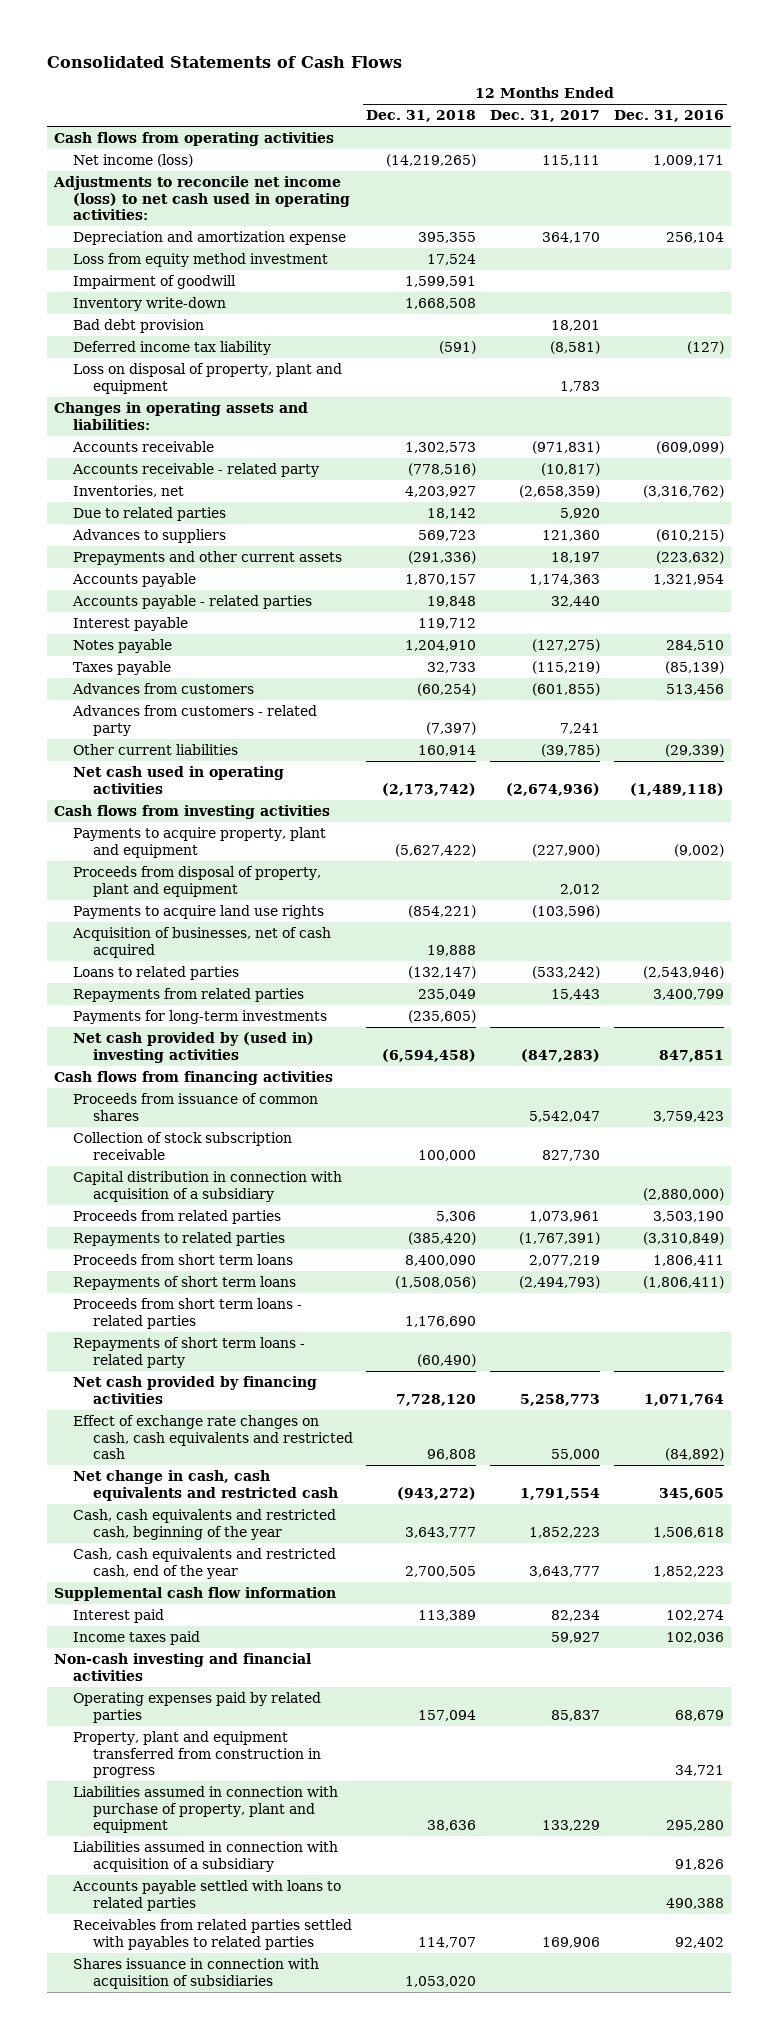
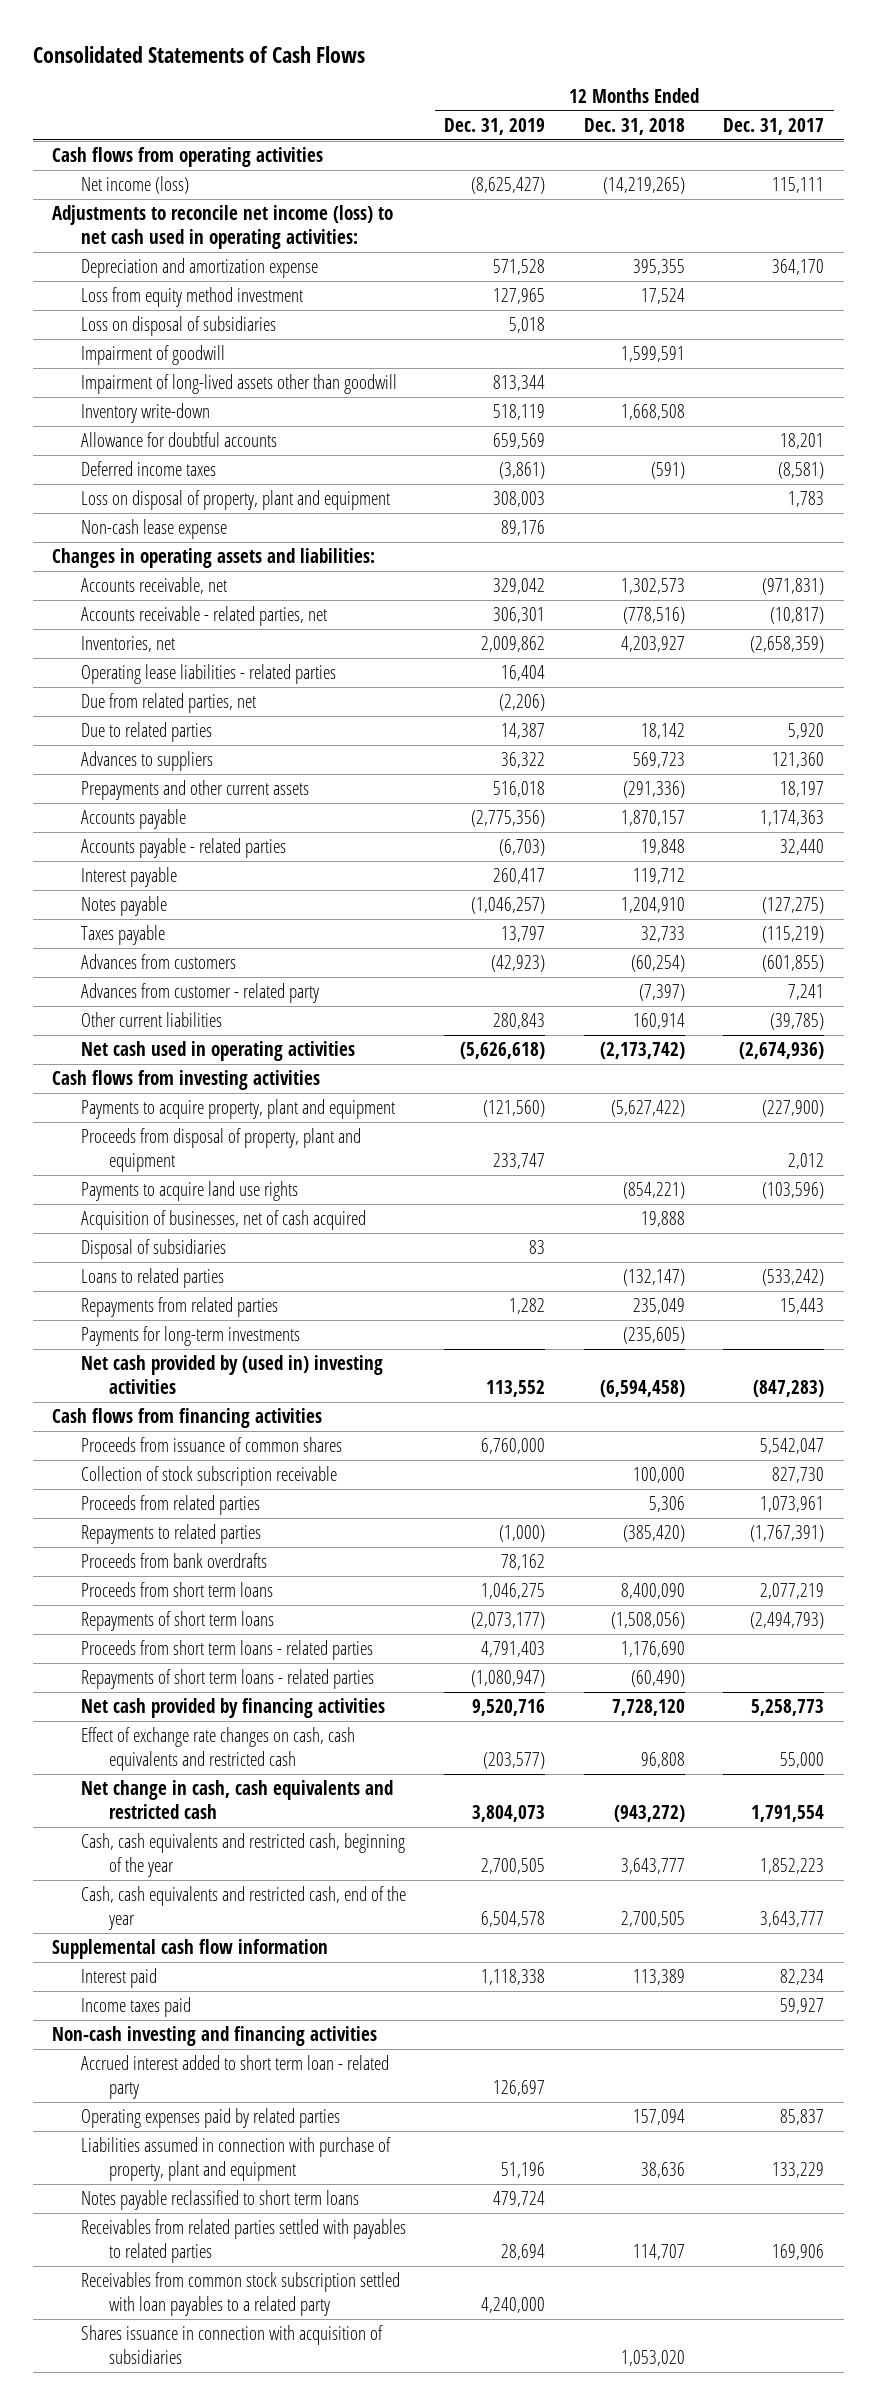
[613,110,724,123] Dec. 31, 2016 -> none
none -> [444,118,546,136] Dec. 31, 2019
none -> [80,316,276,337] Loss on disposal of subsidiaries
none -> [80,374,397,395] Impairment of long-lived assets other than goodwill
[73,319,205,334] Bad debt provision -> [80,432,277,448] Allowance for doubtful accounts
[73,341,272,356] Deferred income tax liability -> [80,461,216,477] Deferred income taxes
none -> [80,519,227,540] Non-cash lease expense
[72,441,215,453] Accounts receivable -> [80,577,227,595] Accounts receivable, net
[72,463,320,478] Accounts receivable - related party -> [80,606,327,627] Accounts receivable - related parties, net
none -> [80,664,336,685] Operating lease liabilities - related parties
none -> [80,693,256,714] Due from related parties, net
[72,705,318,736] Advances from customers - related party -> [80,983,319,1004] Advances from customer - related party
none -> [80,1239,226,1260] Disposal of subsidiaries
[73,1171,343,1202] Capital distribution in connection with acquisition of a subsidiary -> none
none -> [80,1553,267,1569] Proceeds from bank overdrafts
[73,1337,306,1368] Repayments of short term loans - related party -> [80,1669,374,1690] Repayments of short term loans - related parties
[53,1653,311,1681] Non-cash investing and financial activities -> [52,2026,378,2047] Non-cash investing and financing activities
none -> [80,2055,389,2100] Accrued interest added to short term loan - related party
[73,1731,321,1779] Property, plant and equipment transferred from construction in progress -> none
[73,1841,339,1872] Liabilities assumed in connection with acquisition of a subsidiary -> none
[72,1880,342,1911] Accounts payable settled with loans to related parties -> none
none -> [80,2190,359,2211] Notes payable reclassified to short term loans
none -> [80,2272,400,2317] Receivables from common stock subscription settled with loan payables to a related party

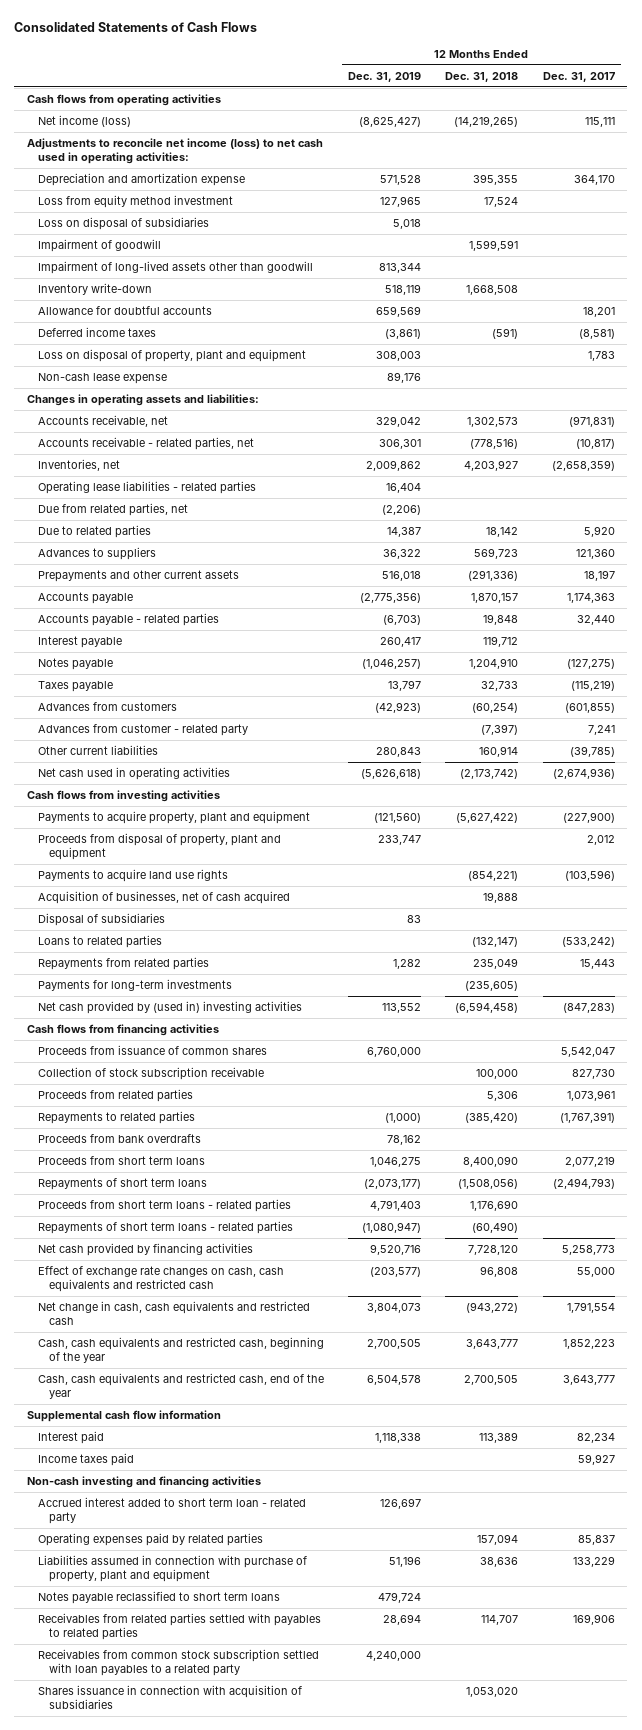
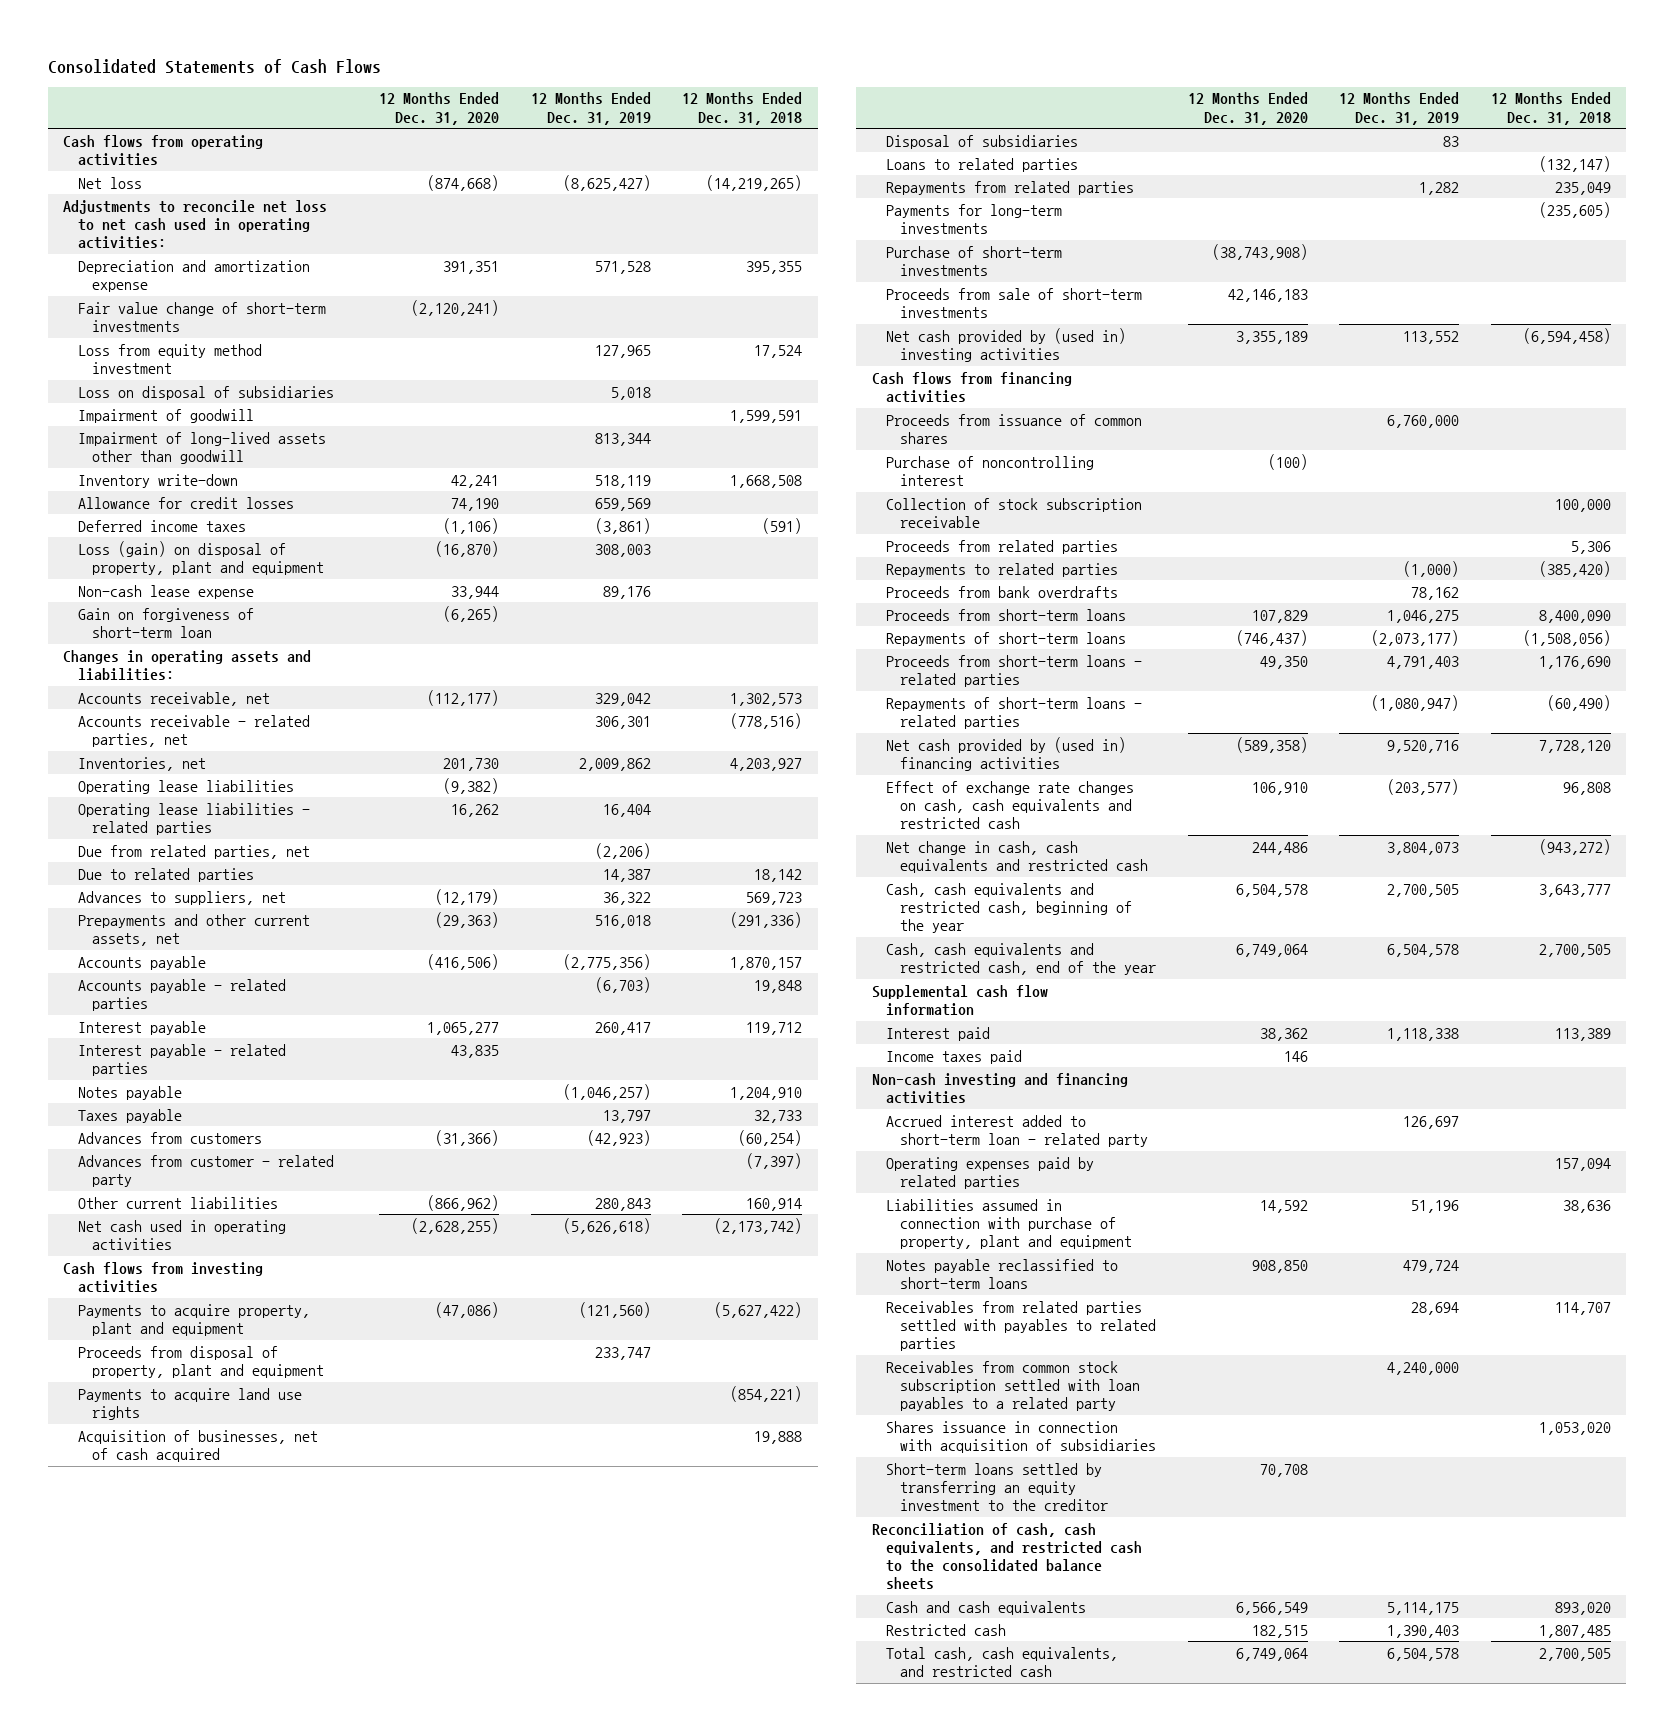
[542,71,615,82] Dec. 31, 2017 -> none
none -> [379,92,500,125] 12 Months Ended Dec. 31, 2020
[37,115,131,128] Net income (loss) -> [77,176,142,189] Net loss
[26,138,323,164] Adjustments to reconcile net income (loss) to net cash used in operating activities: -> [63,199,328,250] Adjustments to reconcile net loss to net cash used in operating activities:
none -> [77,301,326,332] Fair value change of short-term investments
[37,306,212,316] Allowance for doubtful accounts -> [77,496,294,509] Allowance for credit losses
[37,349,306,363] Loss on disposal of property, plant and equipment -> [77,540,324,575] Loss (gain) on disposal of property, plant and equipment
none -> [77,607,254,638] Gain on forgiveness of short-term loan
none -> [77,779,294,794] Operating lease liabilities
[37,547,156,561] Advances to suppliers -> [77,890,286,905] Advances to suppliers, net
[37,570,239,583] Prepayments and other current assets -> [77,913,310,946] Prepayments and other current assets, net
none -> [77,1043,286,1076] Interest payable - related parties
none -> [885,245,1062,276] Purchase of short-term investments
none -> [885,287,1142,318] Proceeds from sale of short-term investments
none -> [885,455,1094,486] Purchase of noncontrolling interest
[37,1156,205,1166] Proceeds from short term loans -> [885,608,1126,621] Proceeds from short-term loans
[37,1178,207,1191] Repayments of short term loans -> [885,631,1126,646] Repayments of short-term loans
[37,1199,291,1213] Proceeds from short term loans - related parties -> [885,654,1142,687] Proceeds from short-term loans - related parties
[37,1221,293,1235] Repayments of short term loans - related parties -> [885,696,1142,729] Repayments of short-term loans - related parties
[37,1243,253,1257] Net cash provided by financing activities -> [885,736,1126,771] Net cash provided by (used in) financing activities
[37,1497,306,1524] Accrued interest added to short term loan - related party -> [885,1114,1149,1147] Accrued interest added to short-term loan - related party
[37,1591,280,1605] Notes payable reclassified to short term loans -> [885,1258,1118,1289] Notes payable reclassified to short-term loans
none -> [885,1462,1109,1512] Short-term loans settled by transferring an equity investment to the creditor
none -> [871,1522,1142,1591] Reconciliation of cash, cash equivalents, and restricted cash to the consolidated balance sheets
none -> [885,1600,1086,1615] Cash and cash equivalents
none -> [885,1623,1006,1636] Restricted cash
none -> [885,1646,1118,1677] Total cash, cash equivalents, and restricted cash

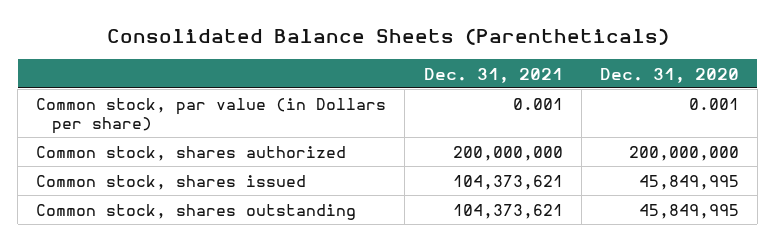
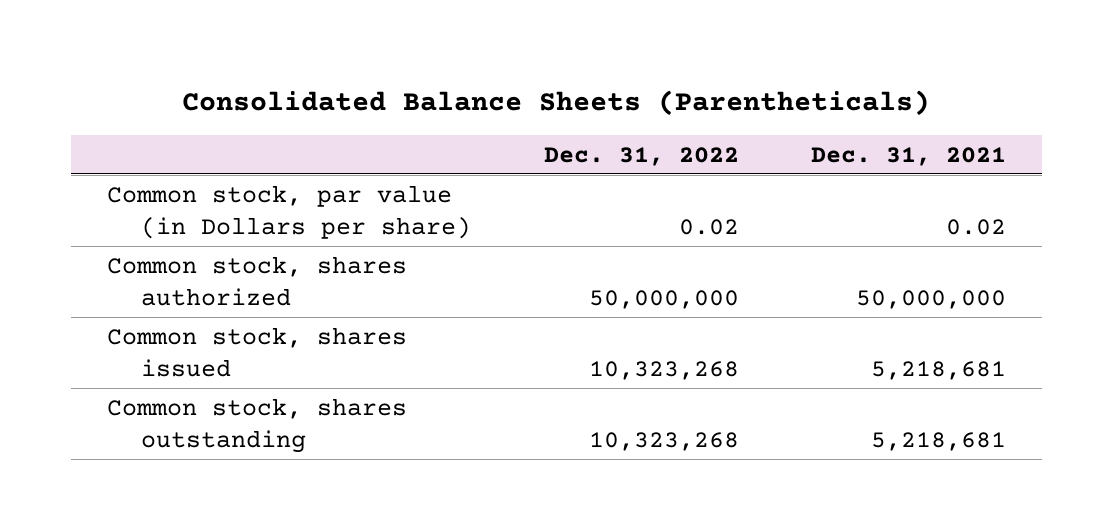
[599,67,739,83] Dec. 31, 2020 -> none
none -> [543,146,739,166] Dec. 31, 2022
[512,97,563,110] 0.001 -> [945,218,1006,235] 0.02
[452,145,563,161] 200,000,000 -> [855,289,1006,309] 50,000,000
[452,174,563,190] 104,373,621 -> [870,360,1006,380] 5,218,681
[452,203,563,219] 104,373,621 -> [870,431,1006,451] 5,218,681

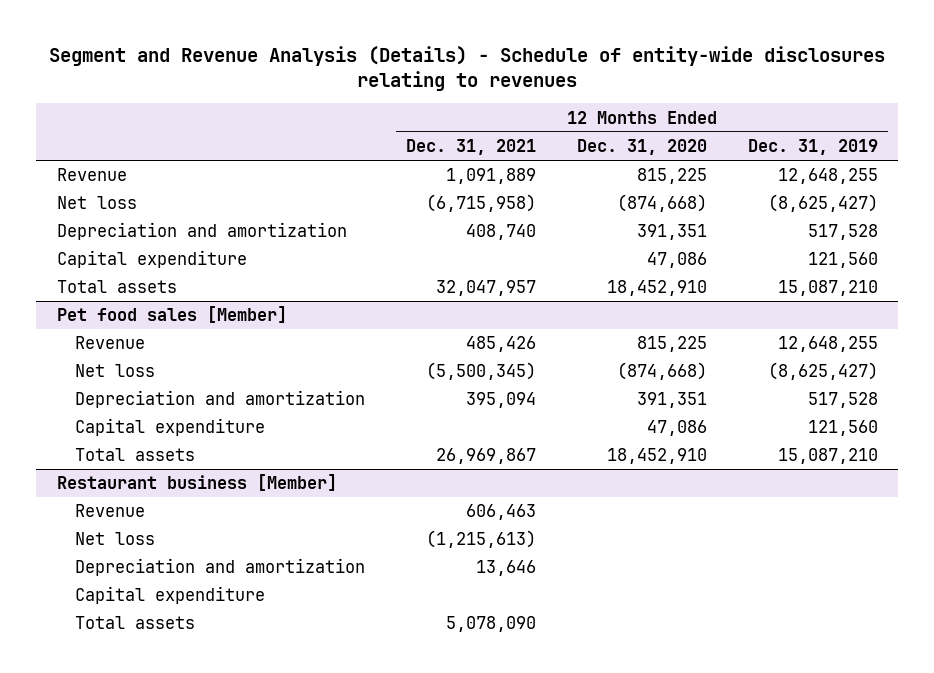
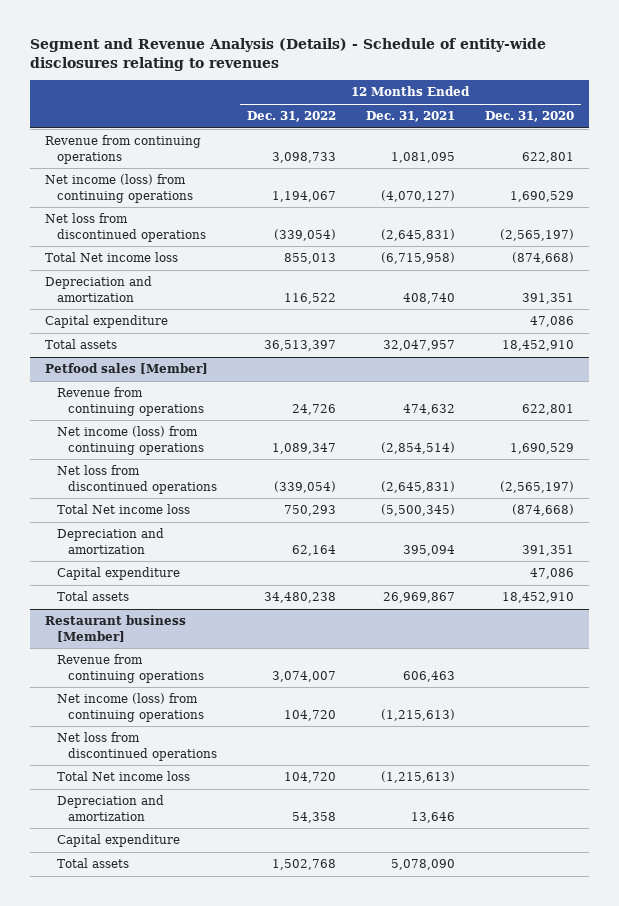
[747,138,878,155] Dec. 31, 2019 -> none
none -> [247,111,337,123] Dec. 31, 2022
[56,168,127,182] Revenue -> [45,135,202,164] Revenue from continuing operations
[446,168,537,185] 1,091,889 -> [390,151,455,163] 1,081,095
[636,168,707,185] 815,225 -> [521,151,574,163] 622,801
none -> [45,174,193,203] Net income (loss) from continuing operations
none -> [45,213,206,242] Net loss from discontinued operations
[56,196,137,210] Net loss -> [45,252,179,263] Total Net income loss
[56,306,287,324] Pet food sales [Member] -> [45,363,209,375] Petfood sales [Member]
[75,336,146,350] Revenue -> [56,387,205,416] Revenue from continuing operations
[466,336,537,353] 485,426 -> [402,403,455,415] 474,632
[636,336,707,353] 815,225 -> [521,403,574,415] 622,801
none -> [56,426,205,455] Net income (loss) from continuing operations
none -> [56,465,218,494] Net loss from discontinued operations
[75,364,156,378] Net loss -> [56,504,190,515] Total Net income loss
[75,504,146,518] Revenue -> [56,654,205,683] Revenue from continuing operations
none -> [56,693,205,722] Net income (loss) from continuing operations
none -> [56,732,218,761] Net loss from discontinued operations
[75,532,156,546] Net loss -> [56,771,190,782] Total Net income loss

